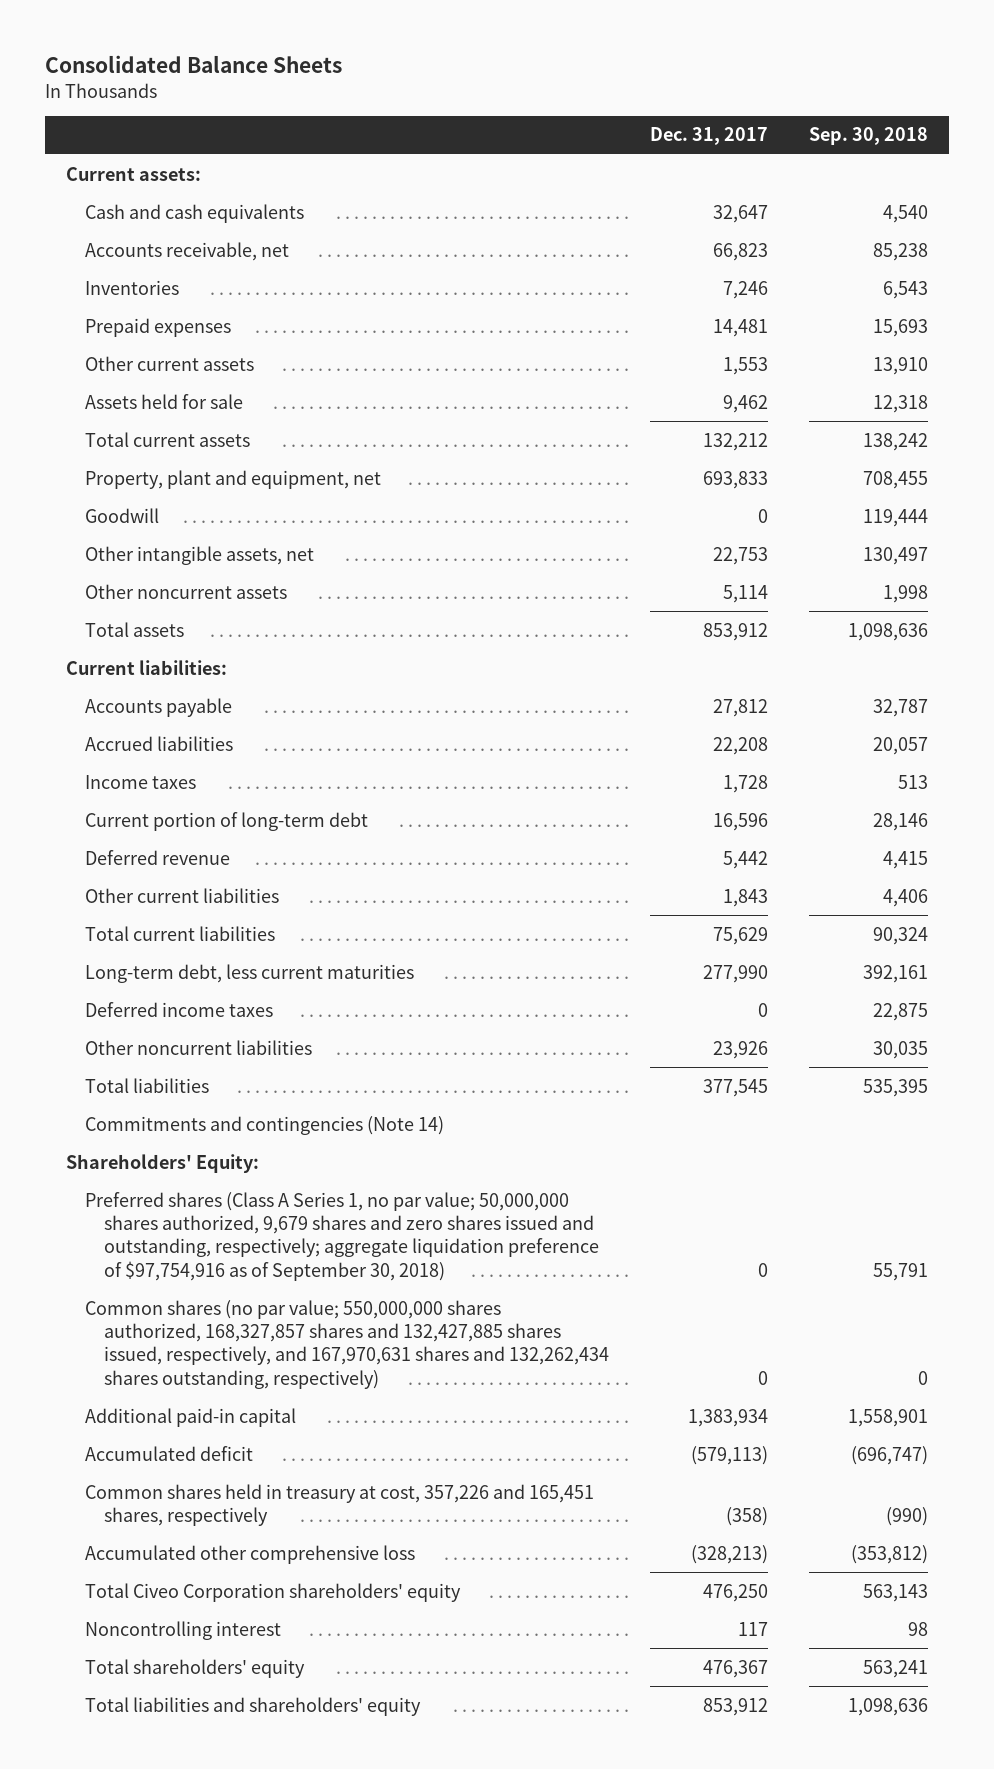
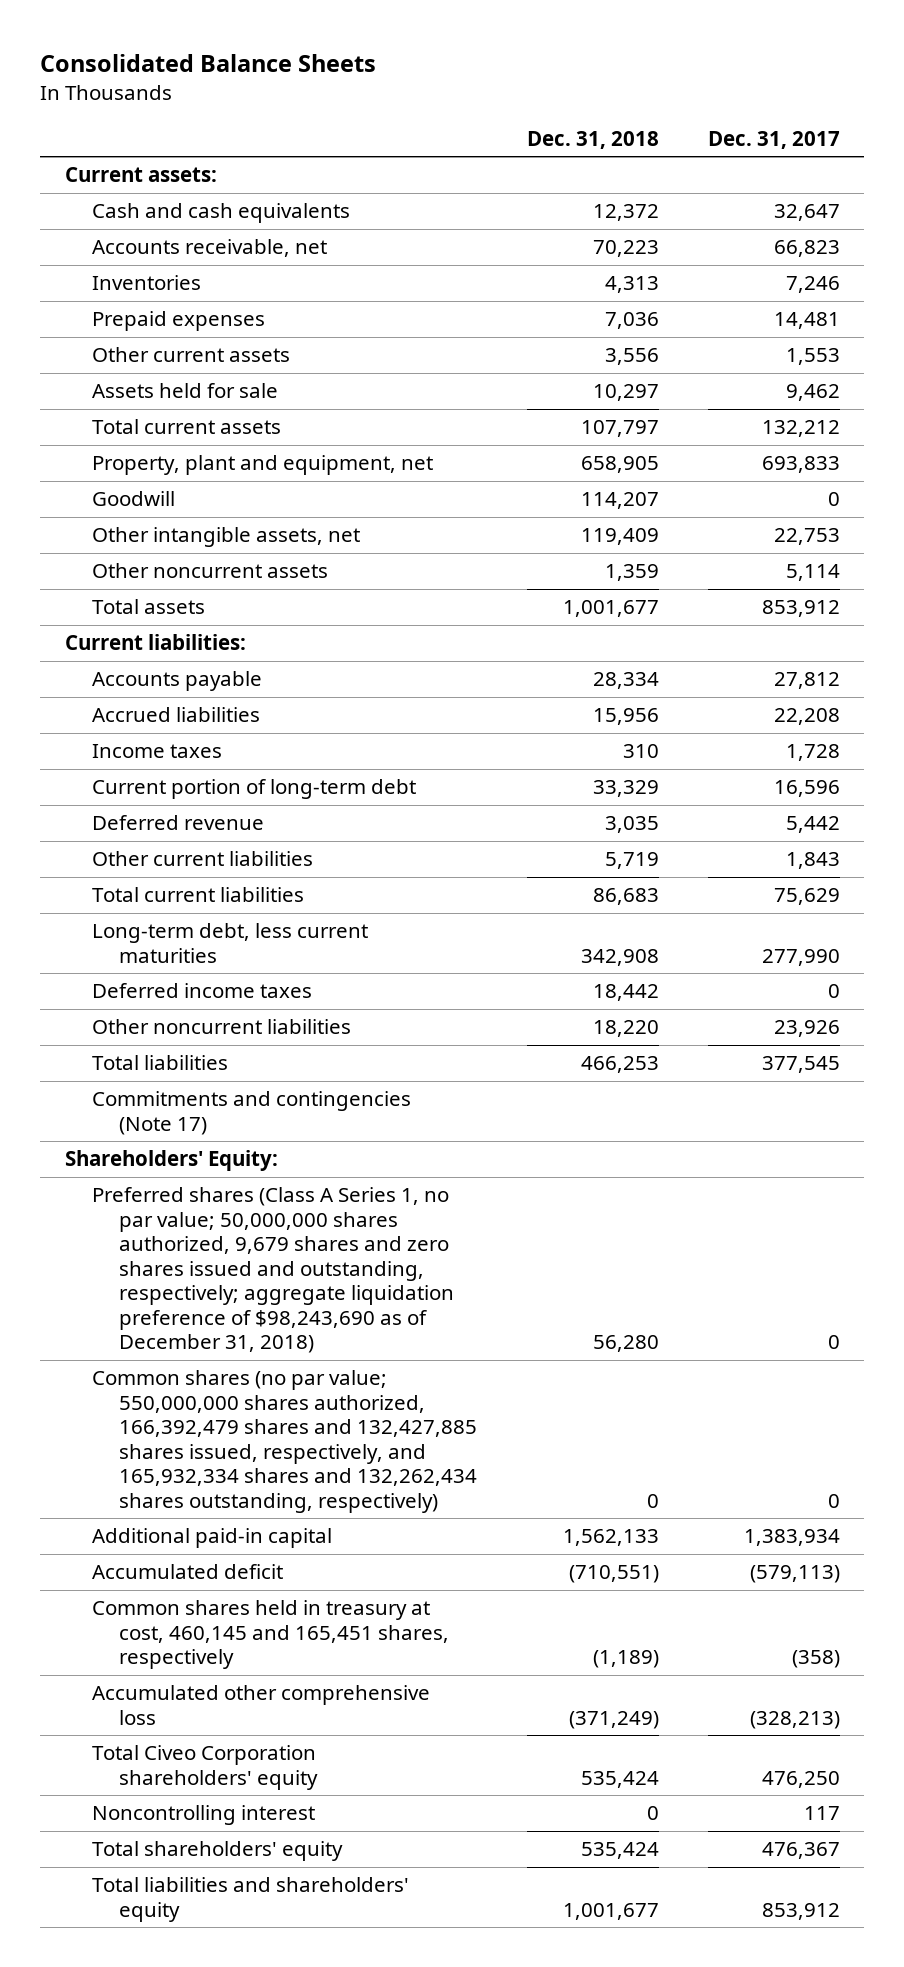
[809,127,929,146] Sep. 30, 2018 -> none
none -> [526,130,659,149] Dec. 31, 2018
[84,1115,444,1135] Commitments and contingencies (Note 14) -> [92,1091,412,1135] Commitments and contingencies (Note 17)
[84,1191,599,1281] Preferred shares (Class A Series 1, no par value; 50,000,000 shares authorized, 9,679 shares and zero shares issued and outstanding, respectively; aggregate liquidation preference of $97,754,916 as of September 30, 2018) -> [92,1187,455,1354] Preferred shares (Class A Series 1, no par value; 50,000,000 shares authorized, 9,679 shares and zero shares issued and outstanding, respectively; aggregate liquidation preference of $98,243,690 as of December 31, 2018)
[84,1299,609,1389] Common shares (no par value; 550,000,000 shares authorized, 168,327,857 shares and 132,427,885 shares issued, respectively, and 167,970,631 shares and 132,262,434 shares outstanding, respectively) -> [92,1370,478,1513] Common shares (no par value; 550,000,000 shares authorized, 166,392,479 shares and 132,427,885 shares issued, respectively, and 165,932,334 shares and 132,262,434 shares outstanding, respectively)
[84,1483,594,1526] Common shares held in treasury at cost, 357,226 and 165,451 shares, respectively -> [92,1600,450,1670] Common shares held in treasury at cost, 460,145 and 165,451 shares, respectively

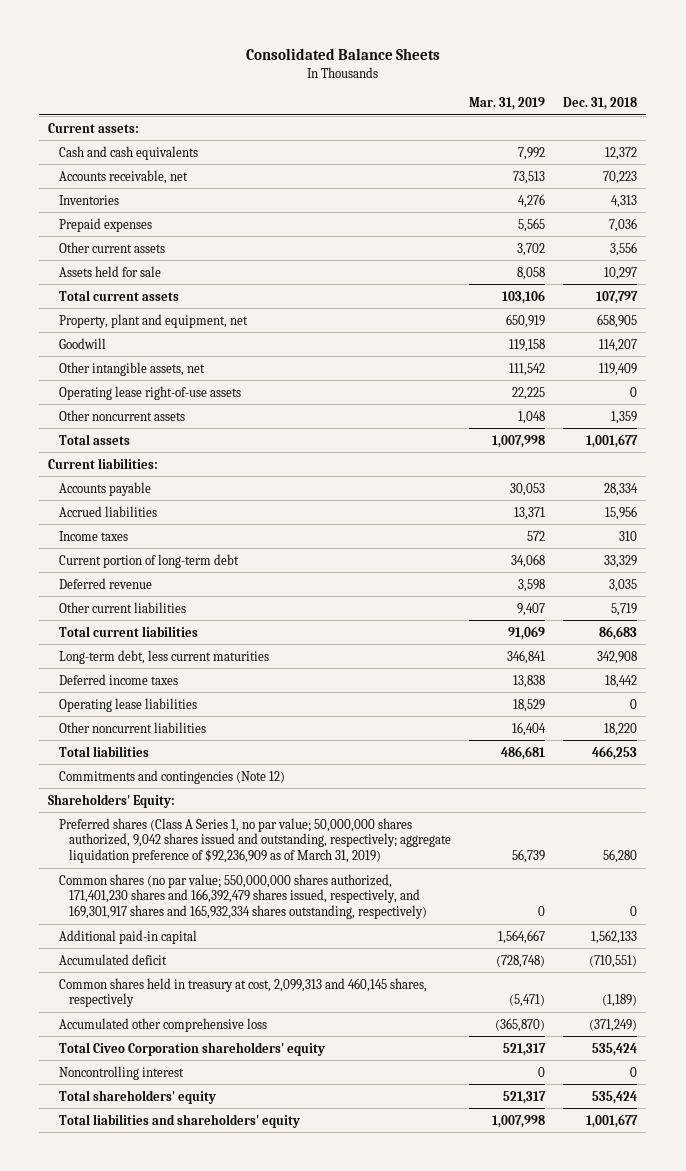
[707,130,840,149] Dec. 31, 2017 -> none
none -> [468,97,545,111] Mar. 31, 2019
none -> [58,385,241,400] Operating lease right-of-use assets
none -> [58,697,197,712] Operating lease liabilities
[92,1091,412,1135] Commitments and contingencies (Note 17) -> [58,769,285,784] Commitments and contingencies (Note 12)
[92,1187,455,1354] Preferred shares (Class A Series 1, no par value; 50,000,000 shares authorized, 9,679 shares and zero shares issued and outstanding, respectively; aggregate liquidation preference of $98,243,690 as of December 31, 2018) -> [58,817,451,863] Preferred shares (Class A Series 1, no par value; 50,000,000 shares authorized, 9,042 shares issued and outstanding, respectively; aggregate liquidation preference of $92,236,909 as of March 31, 2019)
[92,1370,478,1513] Common shares (no par value; 550,000,000 shares authorized, 166,392,479 shares and 132,427,885 shares issued, respectively, and 165,932,334 shares and 132,262,434 shares outstanding, respectively) -> [58,873,427,919] Common shares (no par value; 550,000,000 shares authorized, 171,401,230 shares and 166,392,479 shares issued, respectively, and 169,301,917 shares and 165,932,334 shares outstanding, respectively)
[92,1600,450,1670] Common shares held in treasury at cost, 460,145 and 165,451 shares, respectively -> [58,977,427,1008] Common shares held in treasury at cost, 2,099,313 and 460,145 shares, respectively

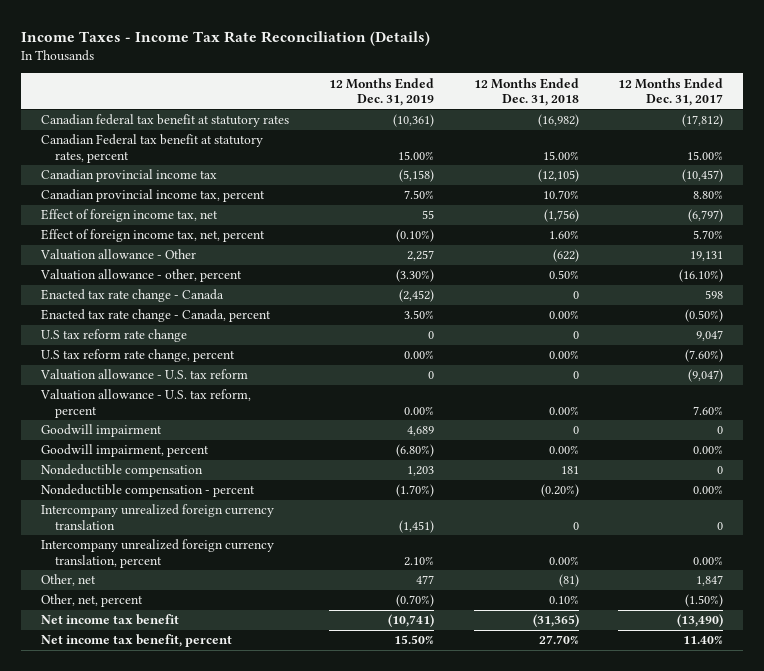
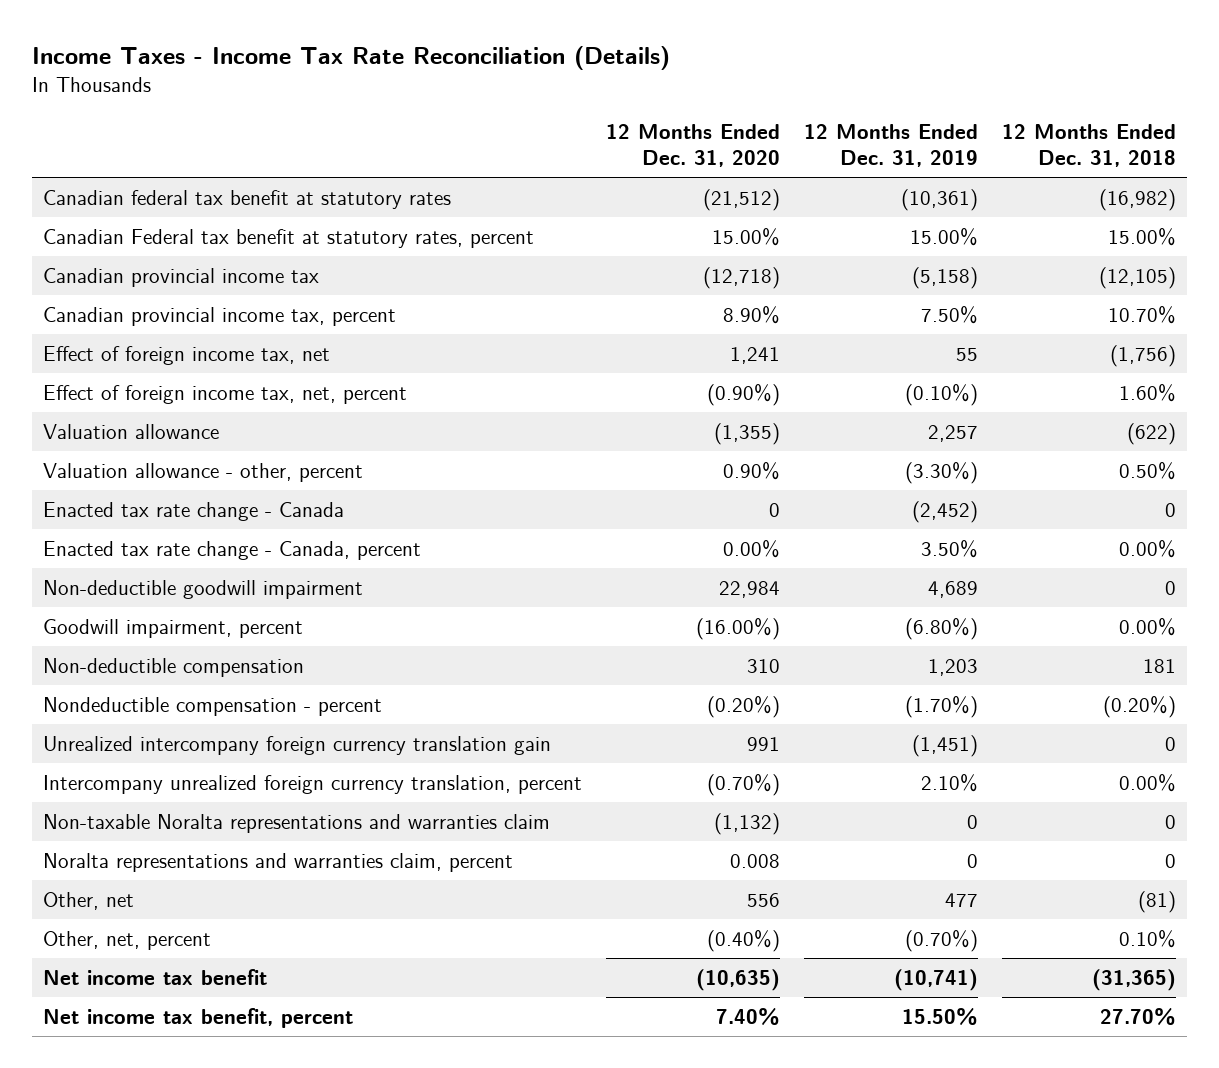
[618,77,724,106] 12 Months Ended Dec. 31, 2017 -> none
none -> [606,124,781,167] 12 Months Ended Dec. 31, 2020
[40,249,197,261] Valuation allowance - Other -> [43,423,220,439] Valuation allowance
[41,329,188,343] U.S tax reform rate change -> none
[41,349,236,363] U.S tax reform rate change, percent -> none
[40,369,249,381] Valuation allowance - U.S. tax reform -> none
[40,389,252,418] Valuation allowance - U.S. tax reform, percent -> none
[41,424,163,438] Goodwill impairment -> [43,579,364,599] Non-deductible goodwill impairment
[41,464,204,478] Nondeductible compensation -> [43,657,305,677] Non-deductible compensation
[41,504,275,530] Intercompany unrealized foreign currency translation -> [43,735,552,755] Unrealized intercompany foreign currency translation gain
none -> [43,813,551,833] Non-taxable Noralta representations and warranties claim
none -> [43,852,514,872] Noralta representations and warranties claim, percent

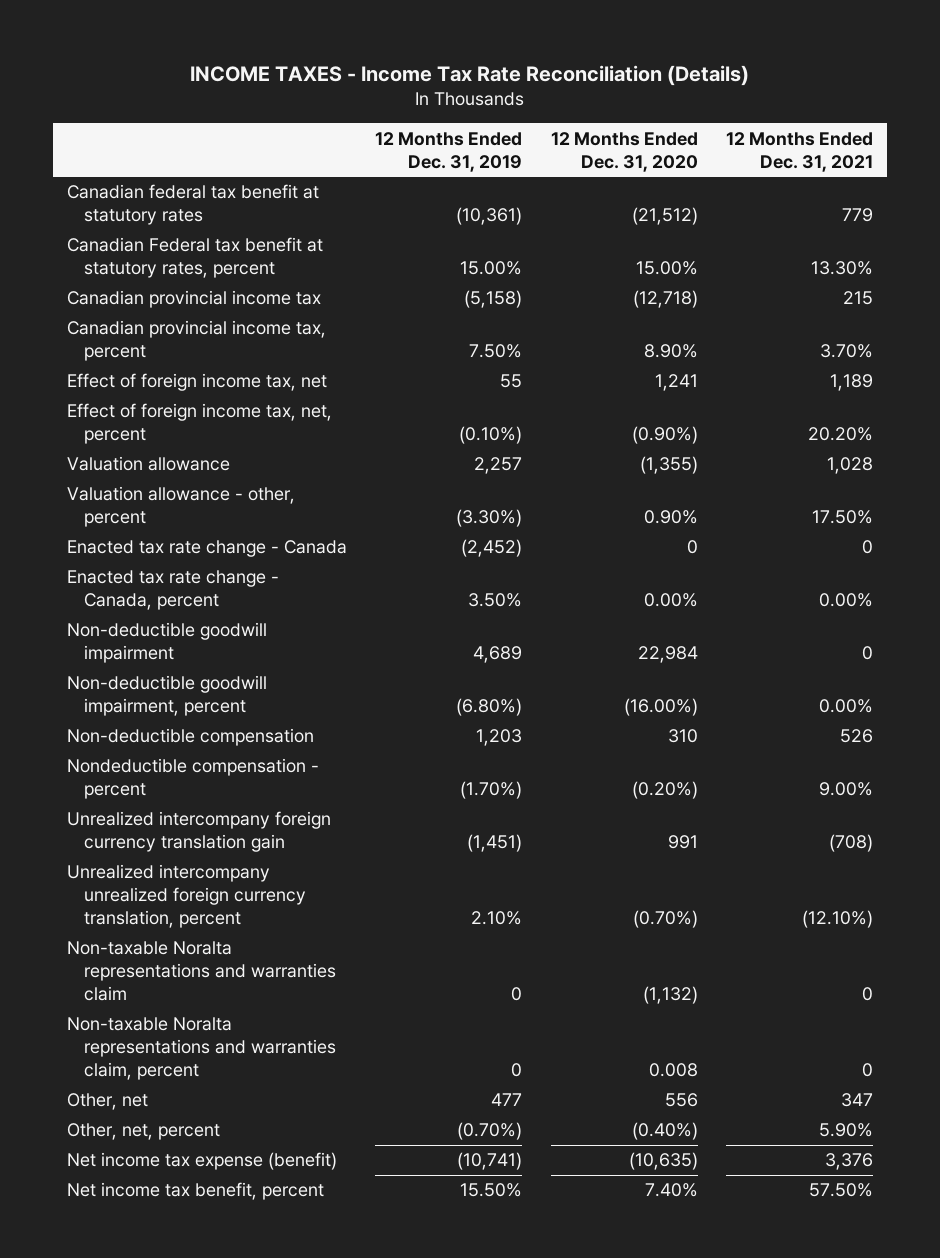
[31,45,670,70] Income Taxes - Income Tax Rate Reconciliation (Details) -> [190,65,750,87] INCOME TAXES - Income Tax Rate Reconciliation (Details)
[1001,124,1176,167] 12 Months Ended Dec. 31, 2018 -> none
none -> [725,131,873,172] 12 Months Ended Dec. 31, 2021
[43,618,304,638] Goodwill impairment, percent -> [67,675,268,717] Non-deductible goodwill impairment, percent
[43,774,583,794] Intercompany unrealized foreign currency translation, percent -> [67,864,306,929] Unrealized intercompany unrealized foreign currency translation, percent
[43,852,514,872] Noralta representations and warranties claim, percent -> [67,1017,336,1081] Non-taxable Noralta representations and warranties claim, percent
[43,968,268,985] Net income tax benefit -> [67,1152,338,1171] Net income tax expense (benefit)

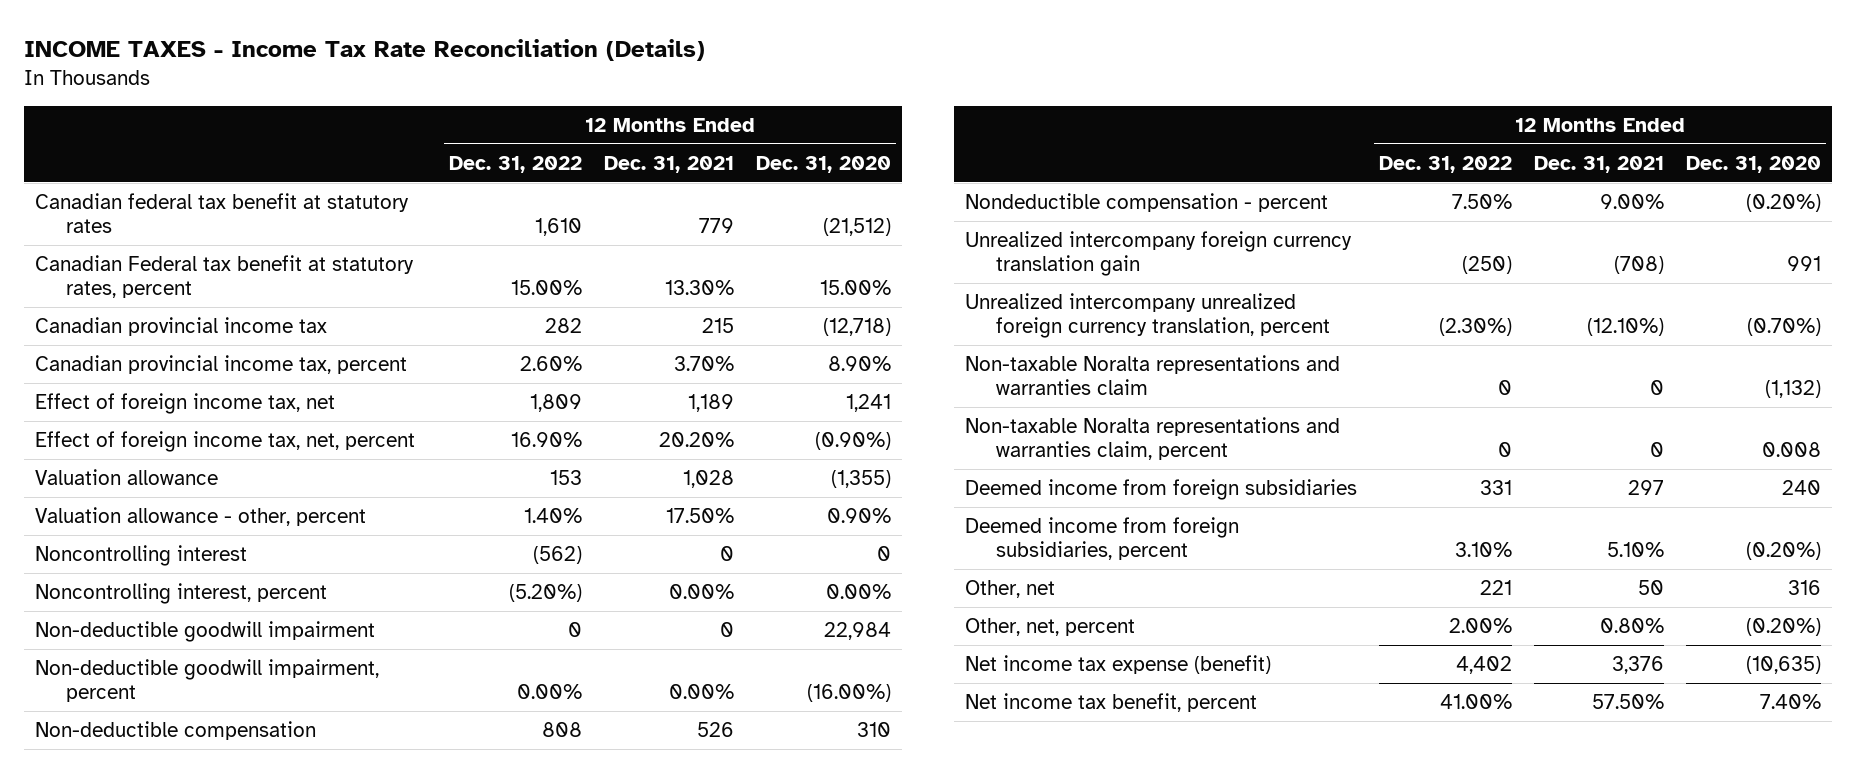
[375,131,523,172] 12 Months Ended Dec. 31, 2019 -> none
none -> [449,156,583,174] Dec. 31, 2022
[67,540,348,558] Enacted tax rate change - Canada -> none
[67,570,280,611] Enacted tax rate change - Canada, percent -> none
none -> [35,545,248,567] Noncontrolling interest
none -> [35,583,328,605] Noncontrolling interest, percent
none -> [965,479,1358,501] Deemed income from foreign subsidiaries
none -> [965,517,1240,561] Deemed income from foreign subsidiaries, percent
[664,1093,698,1108] 556 -> [1787,580,1821,596] 316
[840,1093,873,1108] 347 -> [1637,580,1664,596] 50
[631,1122,698,1141] (0.40%) -> [1745,618,1821,637] (0.20%)
[818,1123,873,1138] 5.90% -> [1599,618,1664,634] 0.80%

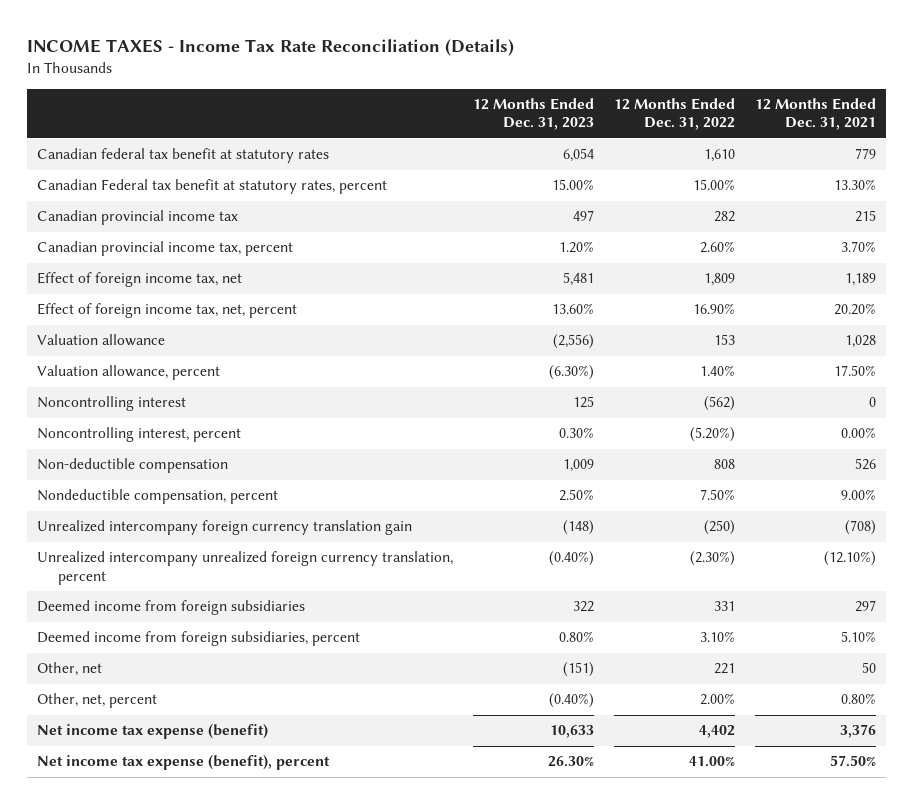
[755,156,891,174] Dec. 31, 2020 -> none
none -> [473,98,595,131] 12 Months Ended Dec. 31, 2023
[35,507,367,527] Valuation allowance - other, percent -> [37,365,221,381] Valuation allowance, percent
[35,621,376,643] Non-deductible goodwill impairment -> none
[35,659,380,703] Non-deductible goodwill impairment, percent -> none
[965,193,1329,213] Nondeductible compensation - percent -> [37,489,279,505] Nondeductible compensation, percent
[965,355,1341,396] Non-taxable Noralta representations and warranties claim -> none
[965,417,1341,461] Non-taxable Noralta representations and warranties claim, percent -> none
[965,693,1258,713] Net income tax benefit, percent -> [37,755,331,771] Net income tax expense (benefit), percent

